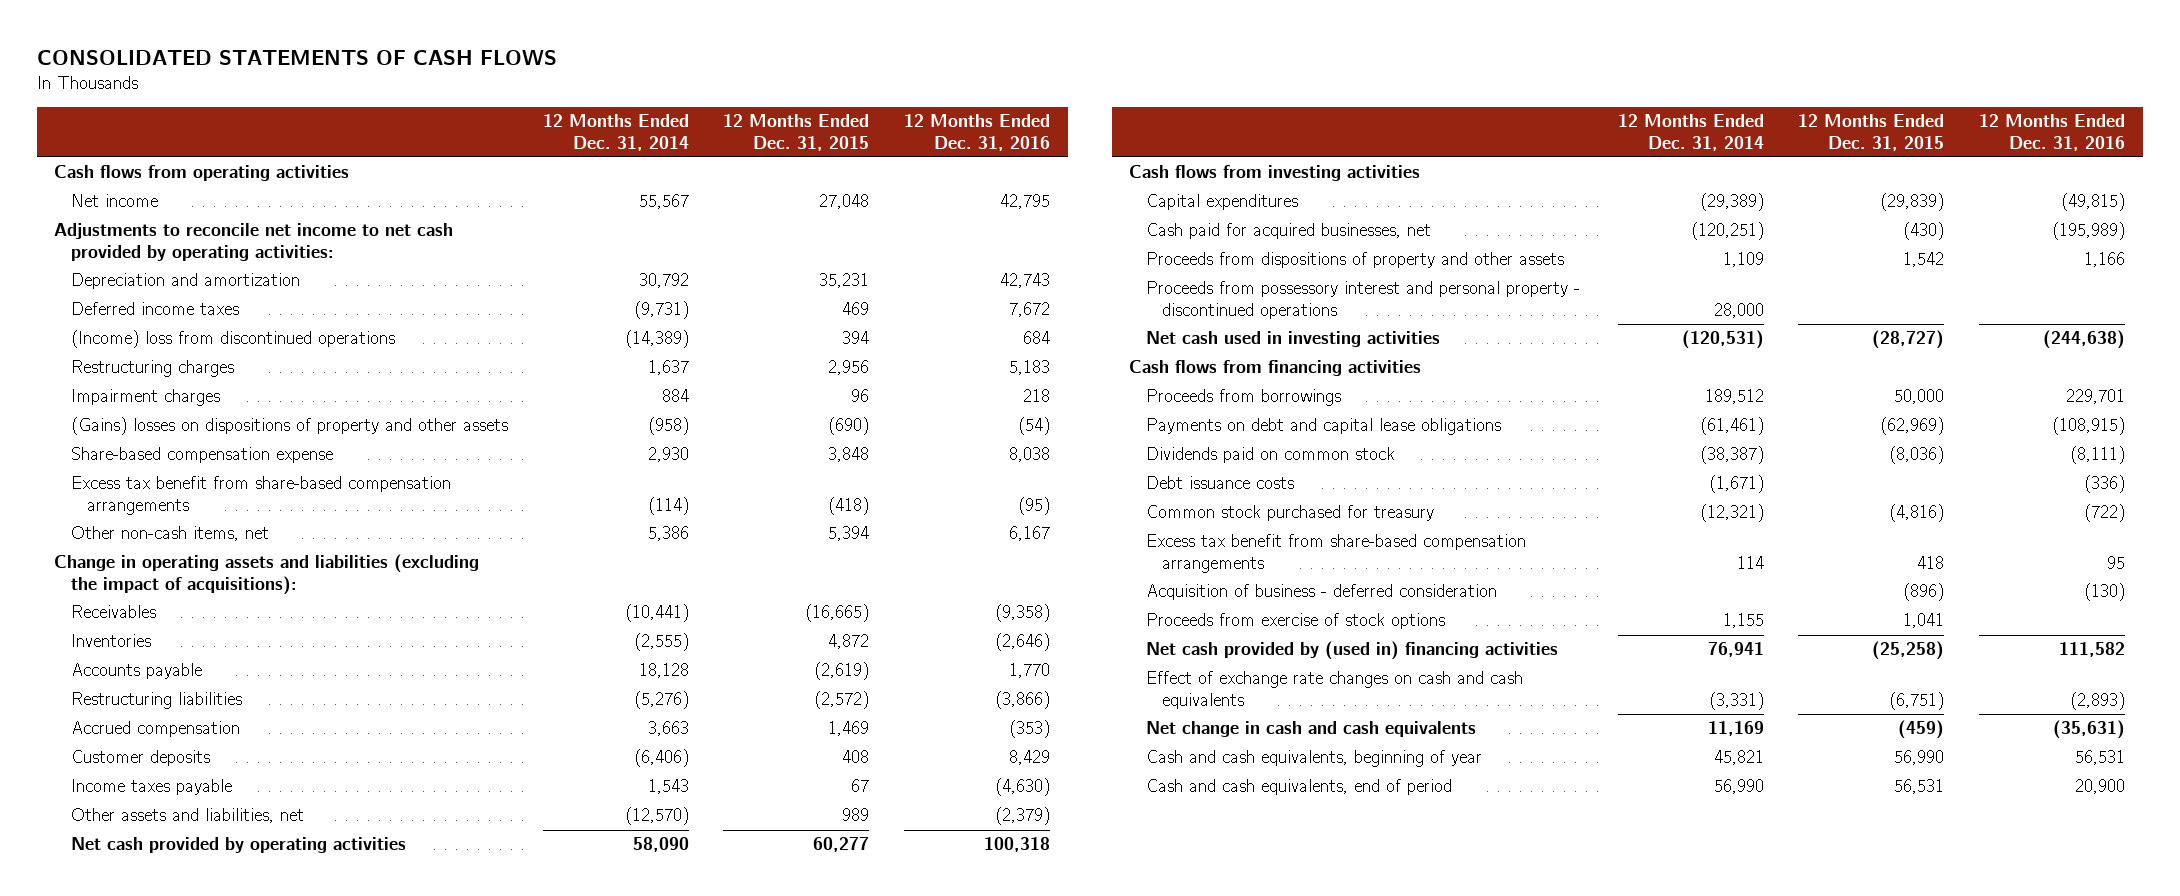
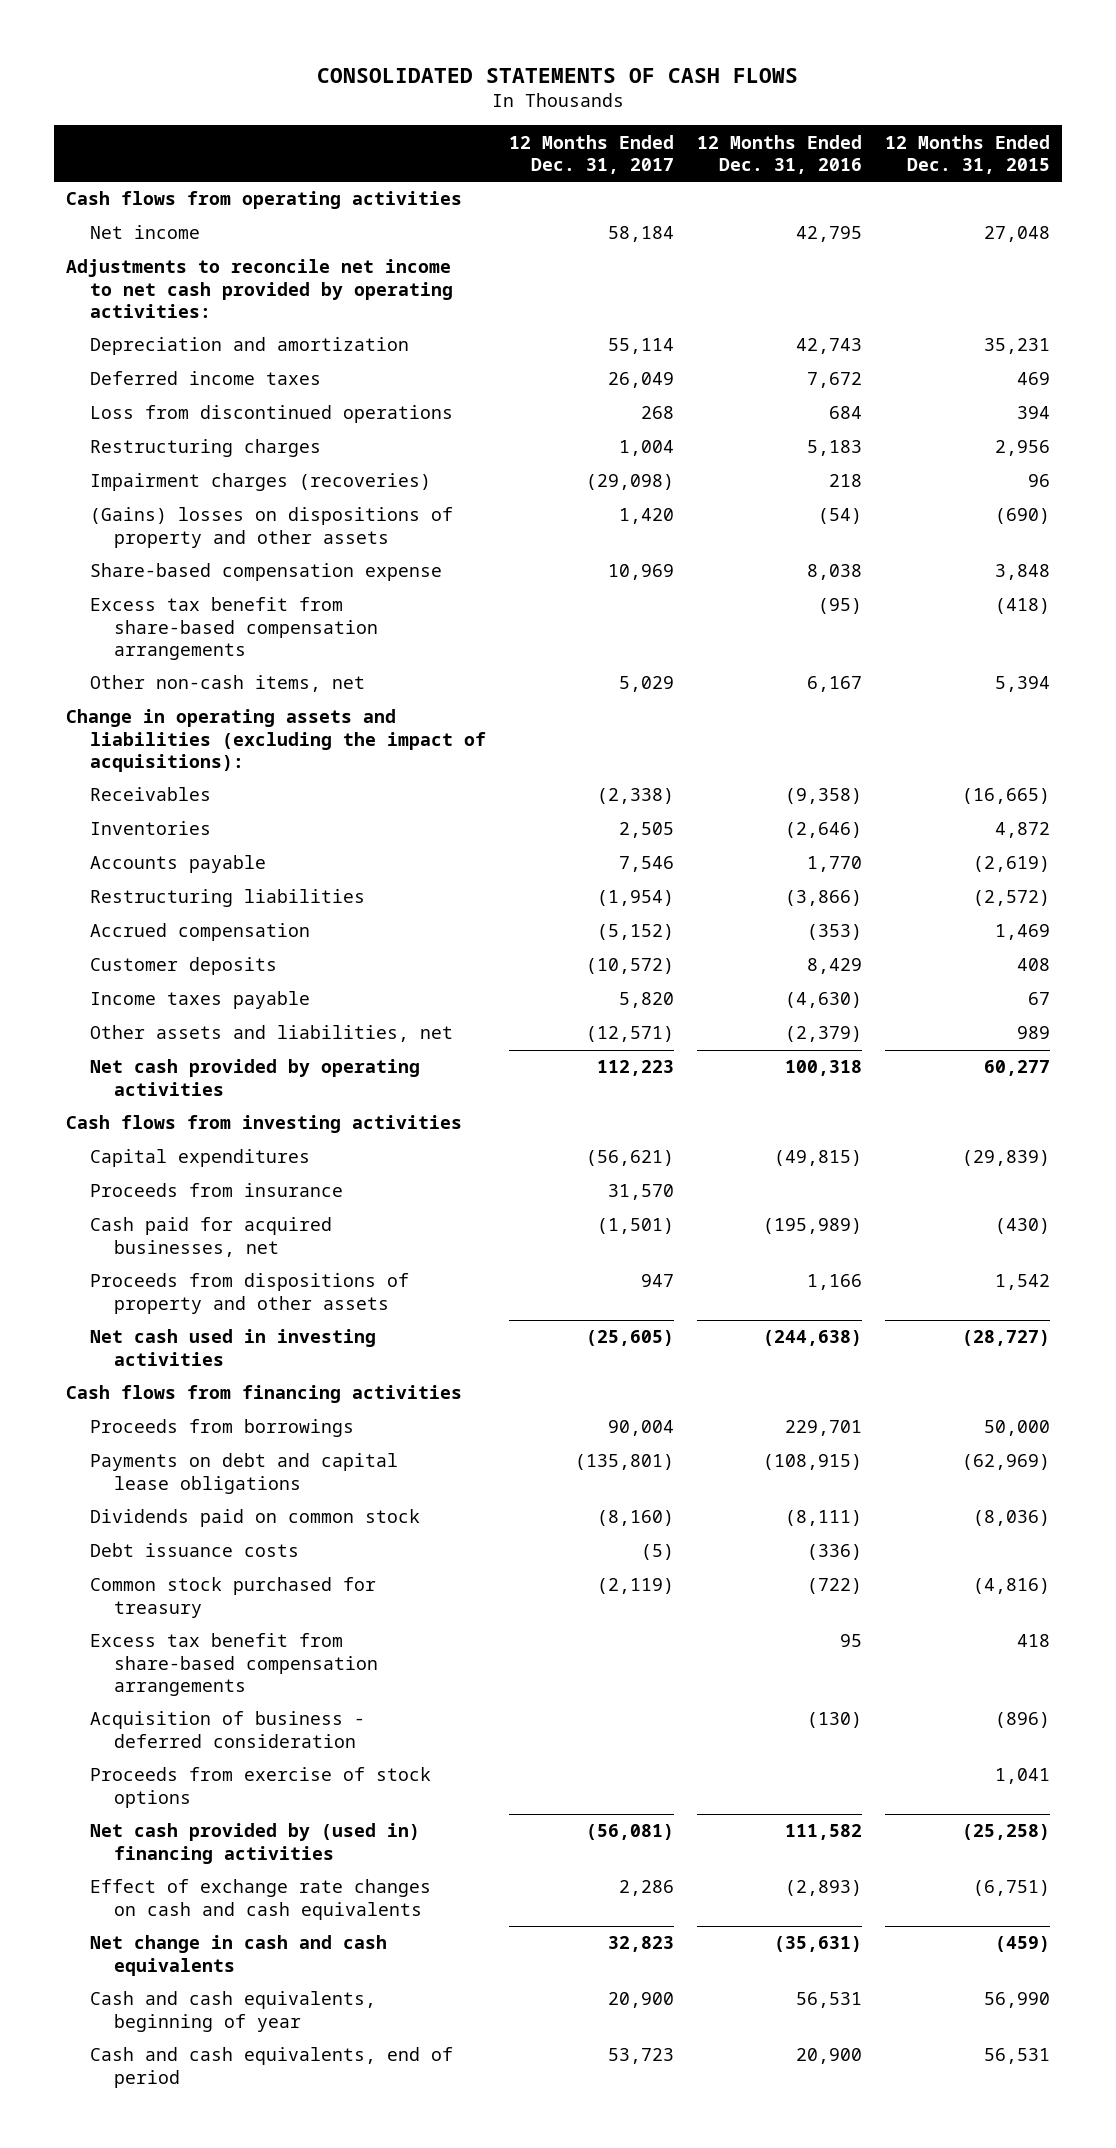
[542,113,689,151] 12 Months Ended Dec. 31, 2014 -> none
none -> [508,134,674,175] 12 Months Ended Dec. 31, 2017
[70,330,395,349] (Income) loss from discontinued operations -> [89,405,453,424] Loss from discontinued operations
[70,389,220,407] Impairment charges -> [89,473,431,492] Impairment charges (recoveries)
none -> [89,1183,343,1198] Proceeds from insurance
[1145,281,1580,320] Proceeds from possessory interest and personal property - discontinued operations -> none

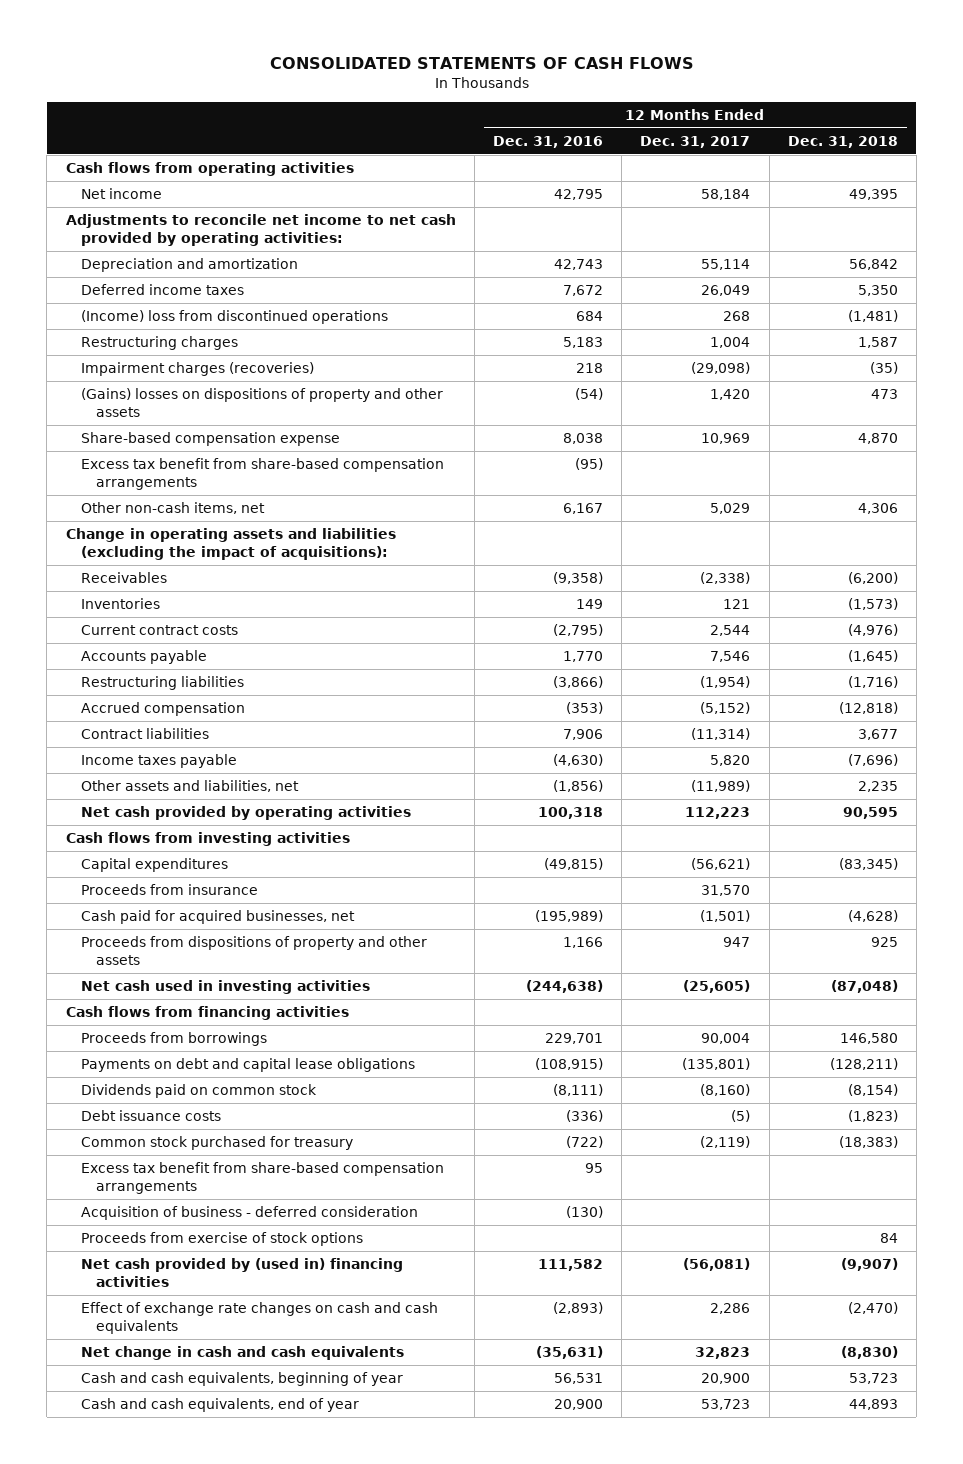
[885,134,1051,175] 12 Months Ended Dec. 31, 2015 -> none
none -> [787,136,898,149] Dec. 31, 2018
[89,405,453,424] Loss from discontinued operations -> [80,310,388,325] (Income) loss from discontinued operations
[618,822,674,839] 2,505 -> [723,599,751,610] 121
[784,822,862,839] (2,646) -> [575,599,603,610] 149
none -> [80,625,238,636] Current contract costs
[89,957,277,976] Customer deposits -> none
none -> [80,728,209,740] Contract liabilities
[585,1026,674,1043] (12,571) -> [691,780,751,793] (11,989)
[784,1026,862,1043] (2,379) -> [552,780,603,793] (1,856)
[89,2047,453,2088] Cash and cash equivalents, end of period -> [80,1398,359,1413] Cash and cash equivalents, end of year

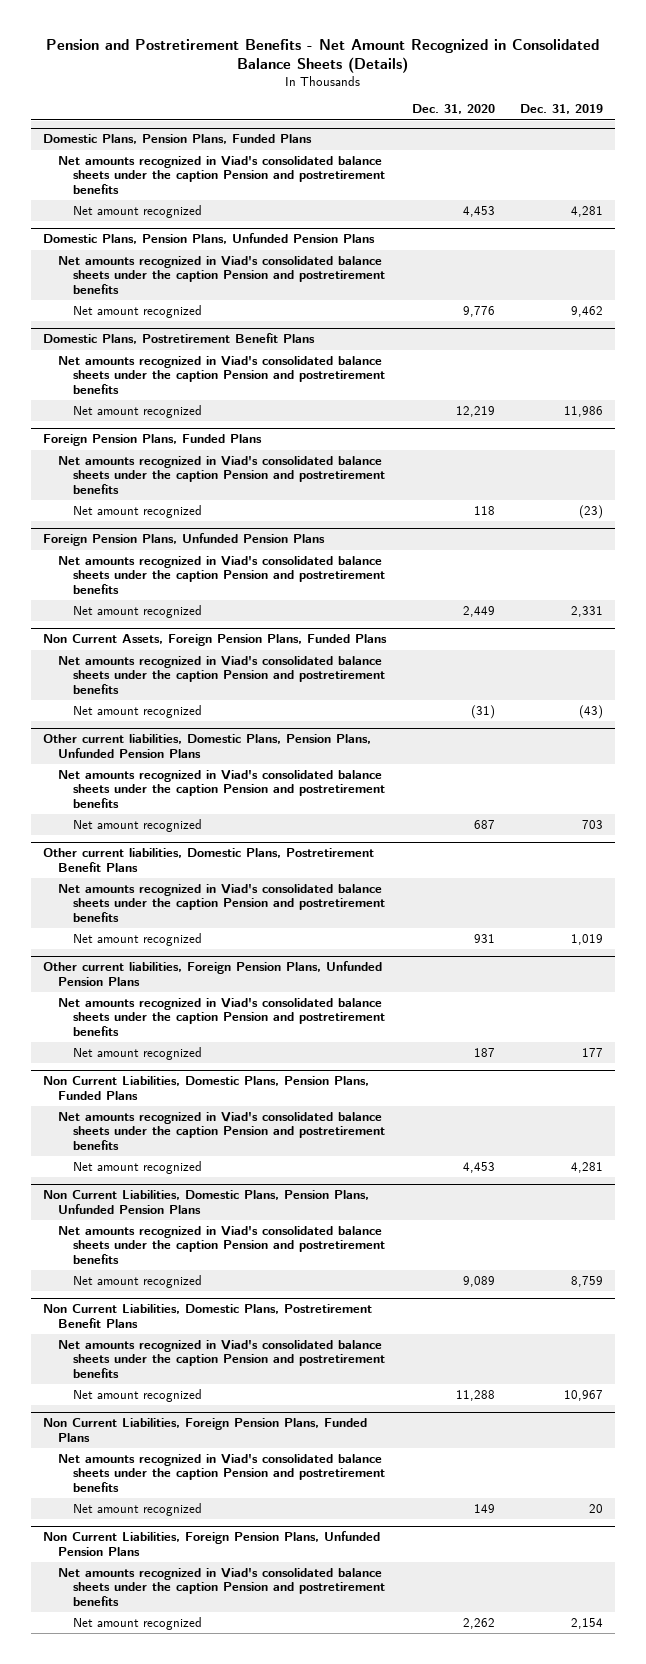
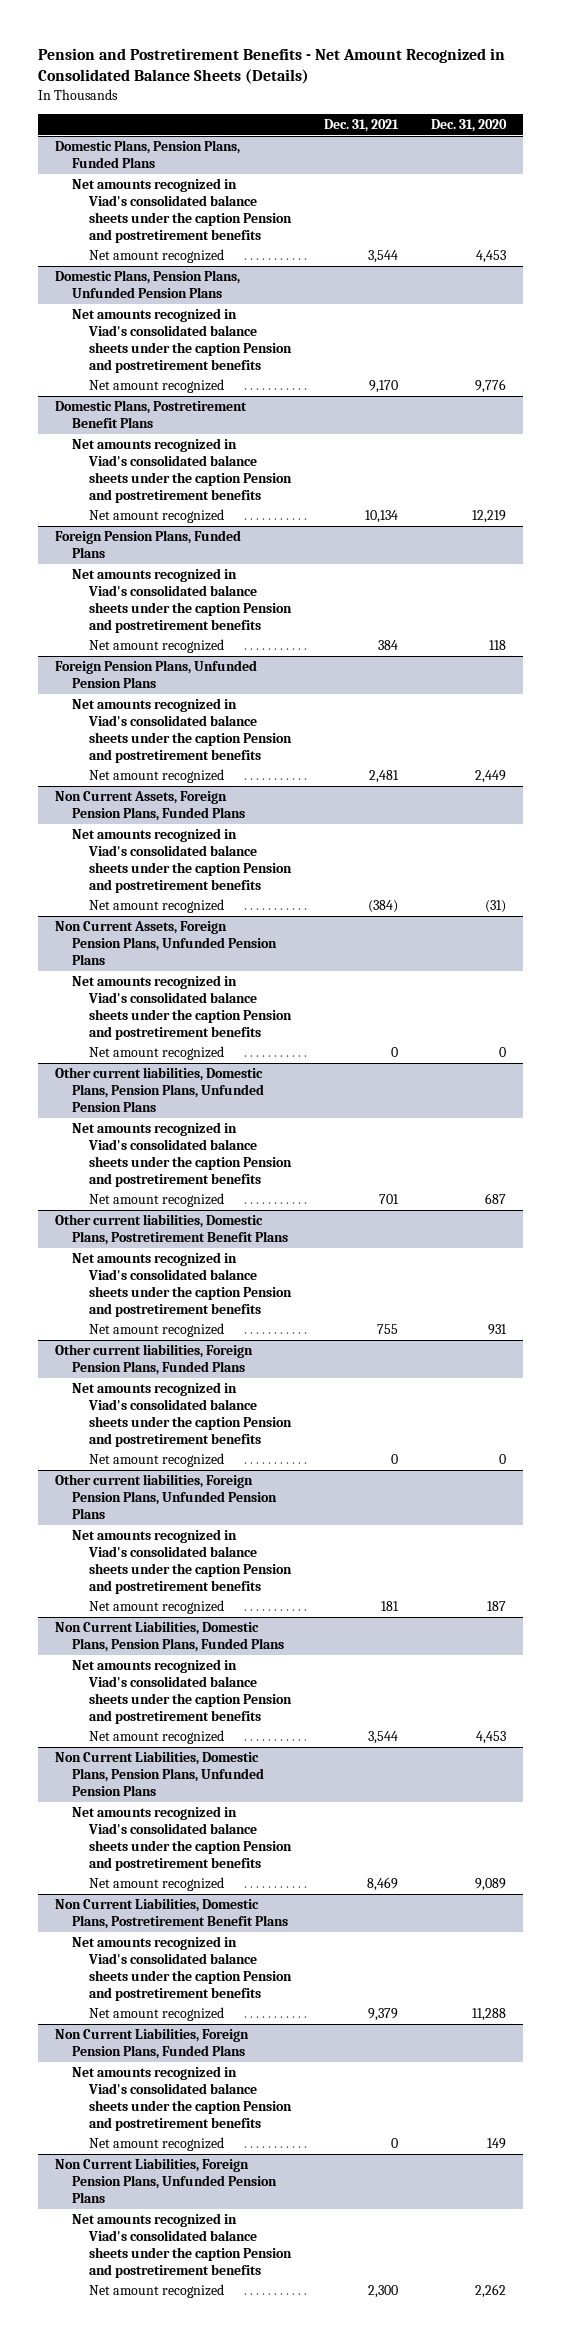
[519,104,603,115] Dec. 31, 2019 -> none
none -> [324,119,400,133] Dec. 31, 2021
none -> [54,921,277,965] Non Current Assets, Foreign Pension Plans, Unfunded Pension Plans
none -> [71,975,292,1040] Net amounts recognized in Viad's consolidated balance sheets under the caption Pension and postretirement benefits
none -> [88,1046,224,1061] Net amount recognized
none -> [54,1344,253,1376] Other current liabilities, Foreign Pension Plans, Funded Plans
none -> [71,1382,292,1447] Net amounts recognized in Viad's consolidated balance sheets under the caption Pension and postretirement benefits
none -> [88,1453,224,1468] Net amount recognized

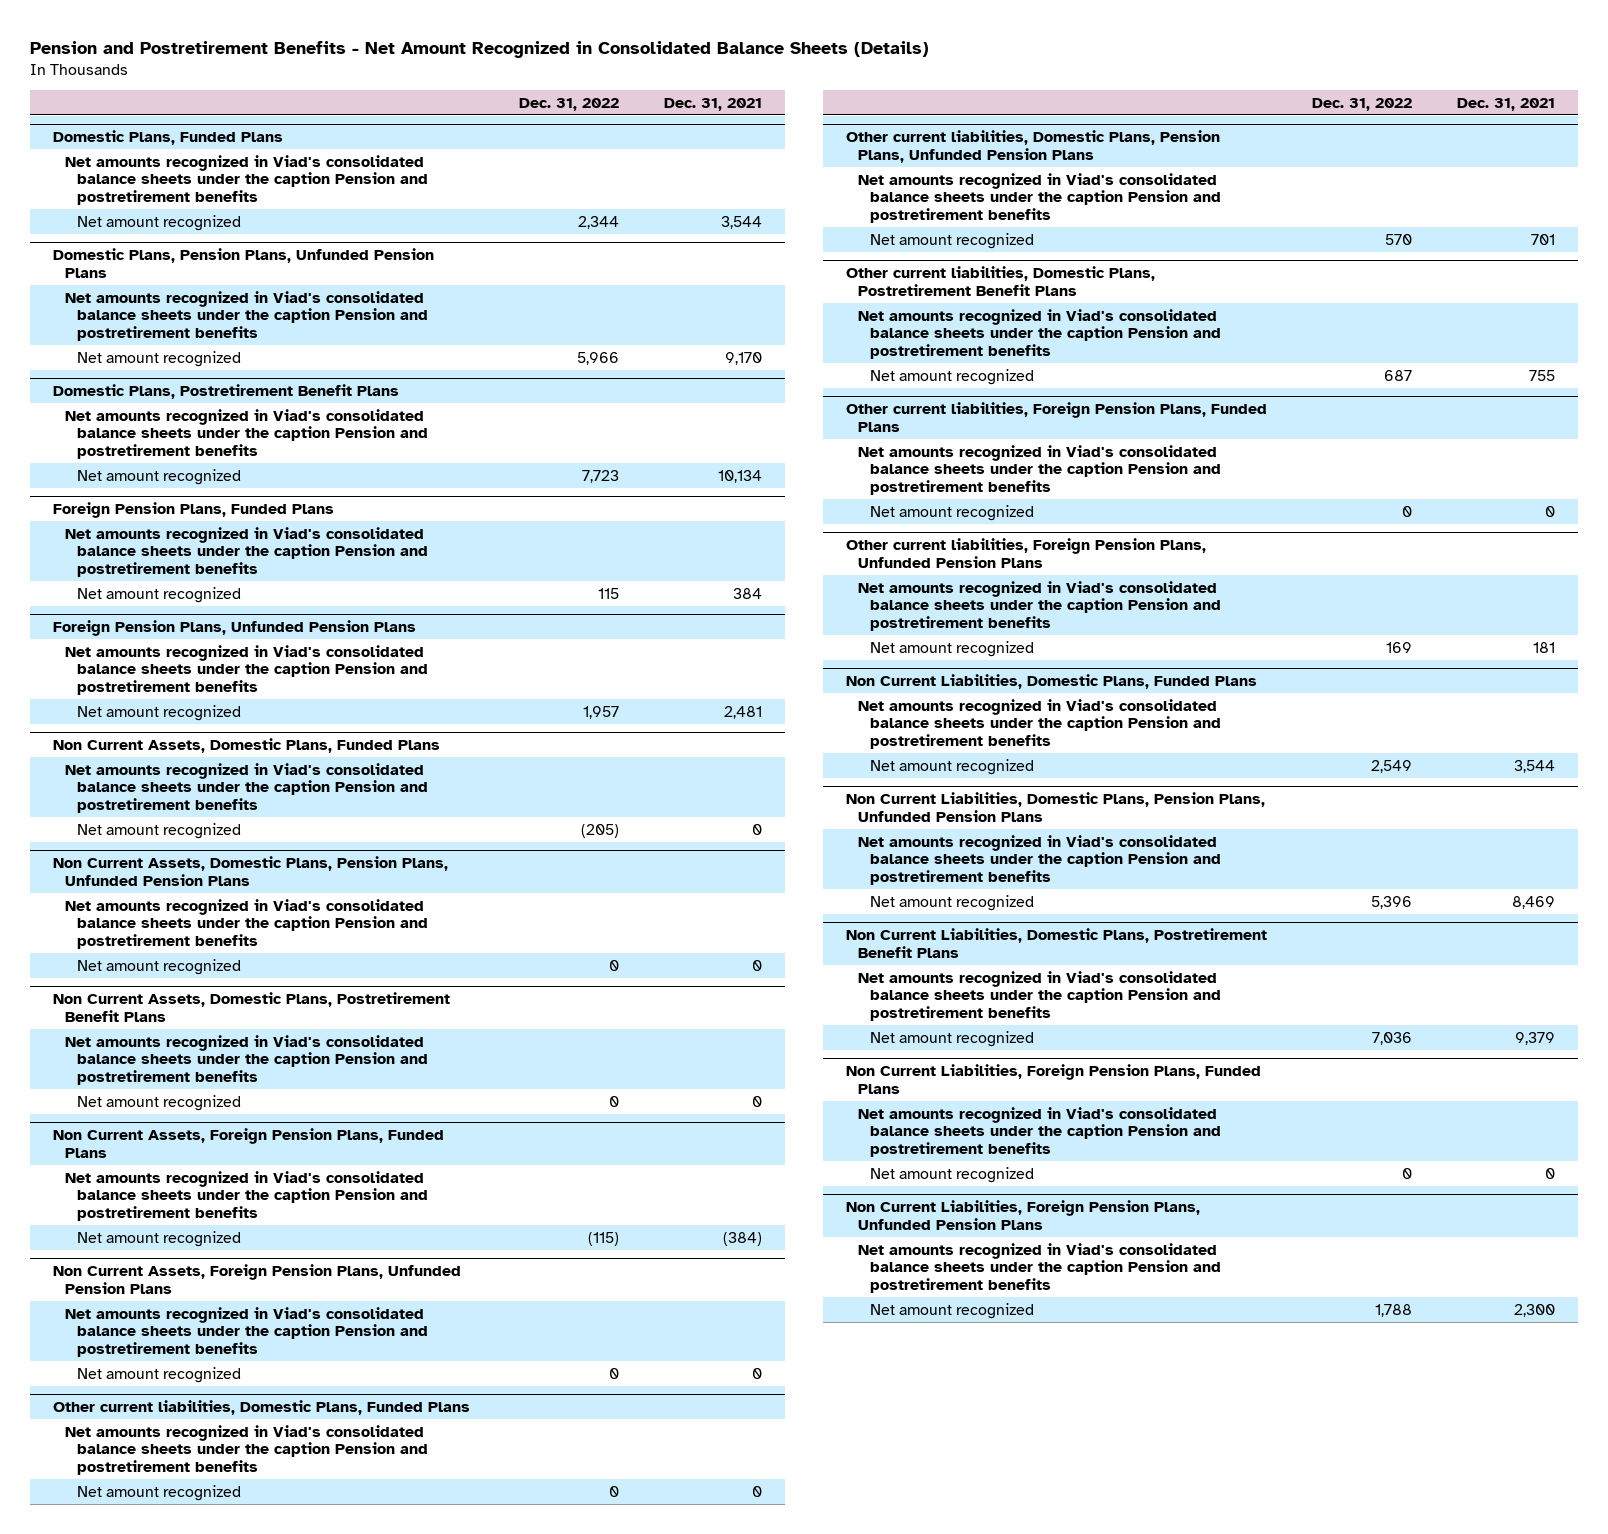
[431,119,508,133] Dec. 31, 2020 -> none
none -> [518,97,619,111] Dec. 31, 2022
[54,140,240,169] Domestic Plans, Pension Plans, Funded Plans -> [52,130,283,146] Domestic Plans, Funded Plans
none -> [52,738,440,754] Non Current Assets, Domestic Plans, Funded Plans
none -> [64,762,429,814] Net amounts recognized in Viad's consolidated balance sheets under the caption Pension and postretirement benefits
none -> [77,822,242,839] Net amount recognized
none -> [52,856,448,887] Non Current Assets, Domestic Plans, Pension Plans, Unfunded Pension Plans
none -> [64,898,429,950] Net amounts recognized in Viad's consolidated balance sheets under the caption Pension and postretirement benefits
none -> [77,958,242,975] Net amount recognized
none -> [52,992,450,1023] Non Current Assets, Domestic Plans, Postretirement Benefit Plans
none -> [64,1034,429,1086] Net amounts recognized in Viad's consolidated balance sheets under the caption Pension and postretirement benefits
none -> [77,1094,242,1111] Net amount recognized
none -> [52,1400,470,1416] Other current liabilities, Domestic Plans, Funded Plans
none -> [64,1424,429,1476] Net amounts recognized in Viad's consolidated balance sheets under the caption Pension and postretirement benefits
none -> [77,1484,242,1501] Net amount recognized
[54,1621,284,1653] Non Current Liabilities, Domestic Plans, Pension Plans, Funded Plans -> [845,674,1257,690] Non Current Liabilities, Domestic Plans, Funded Plans

